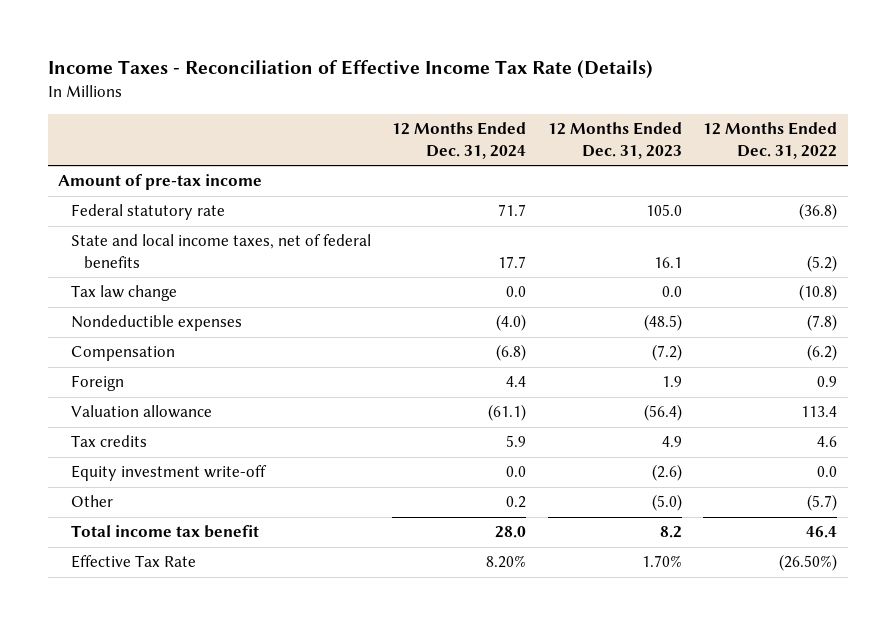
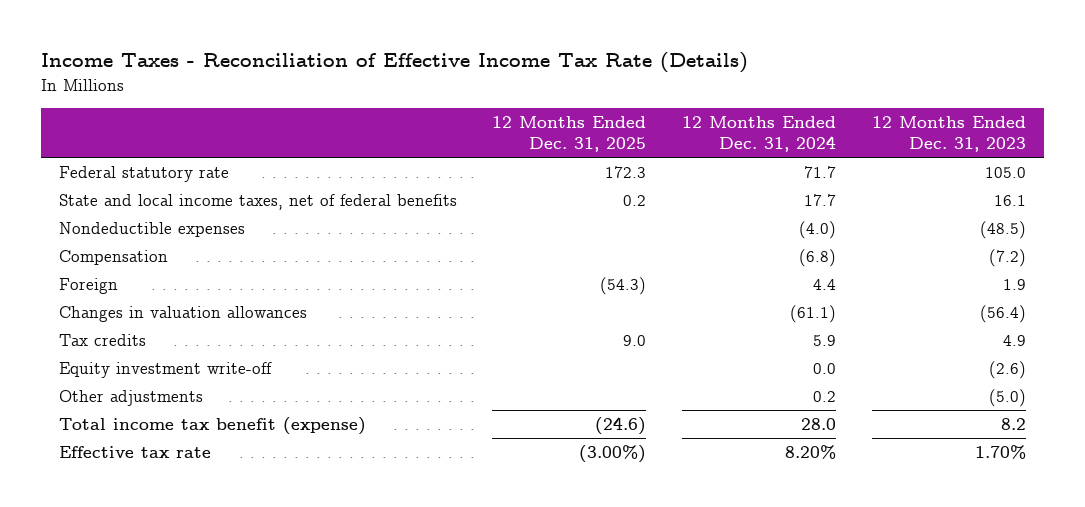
[703,122,838,159] 12 Months Ended Dec. 31, 2022 -> none
none -> [492,116,647,153] 12 Months Ended Dec. 31, 2025
[58,174,263,191] Amount of pre-tax income -> none
[71,285,178,302] Tax law change -> none
[71,405,213,419] Valuation allowance -> [58,306,307,323] Changes in valuation allowances
[71,495,114,508] Other -> [58,390,203,407] Other adjustments
[71,525,260,539] Total income tax benefit -> [58,417,366,436] Total income tax benefit (expense)
[71,555,197,569] Effective Tax Rate -> [58,446,211,459] Effective tax rate

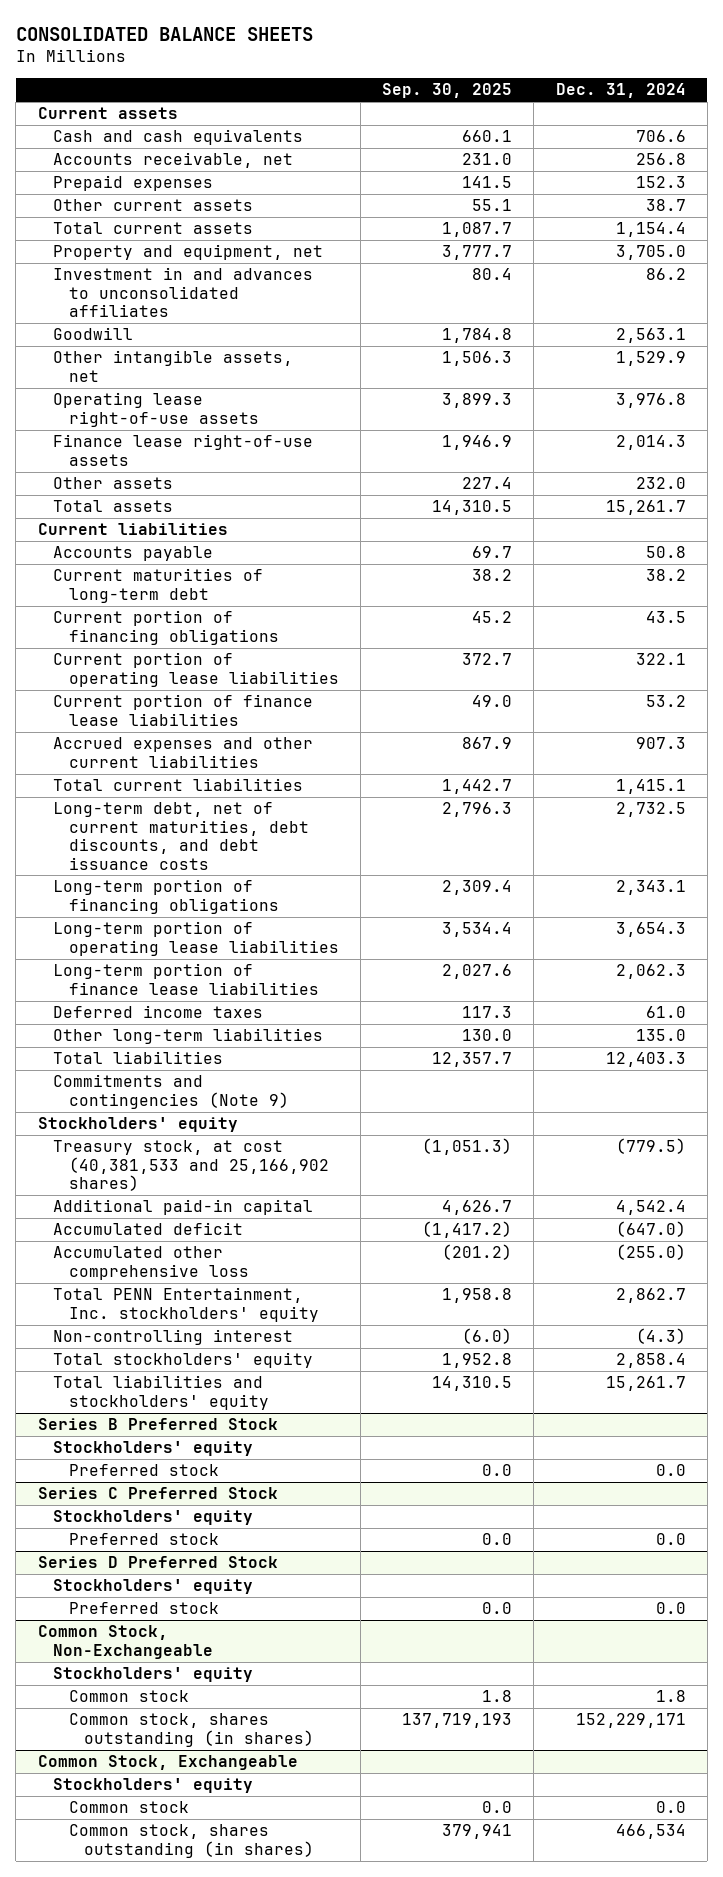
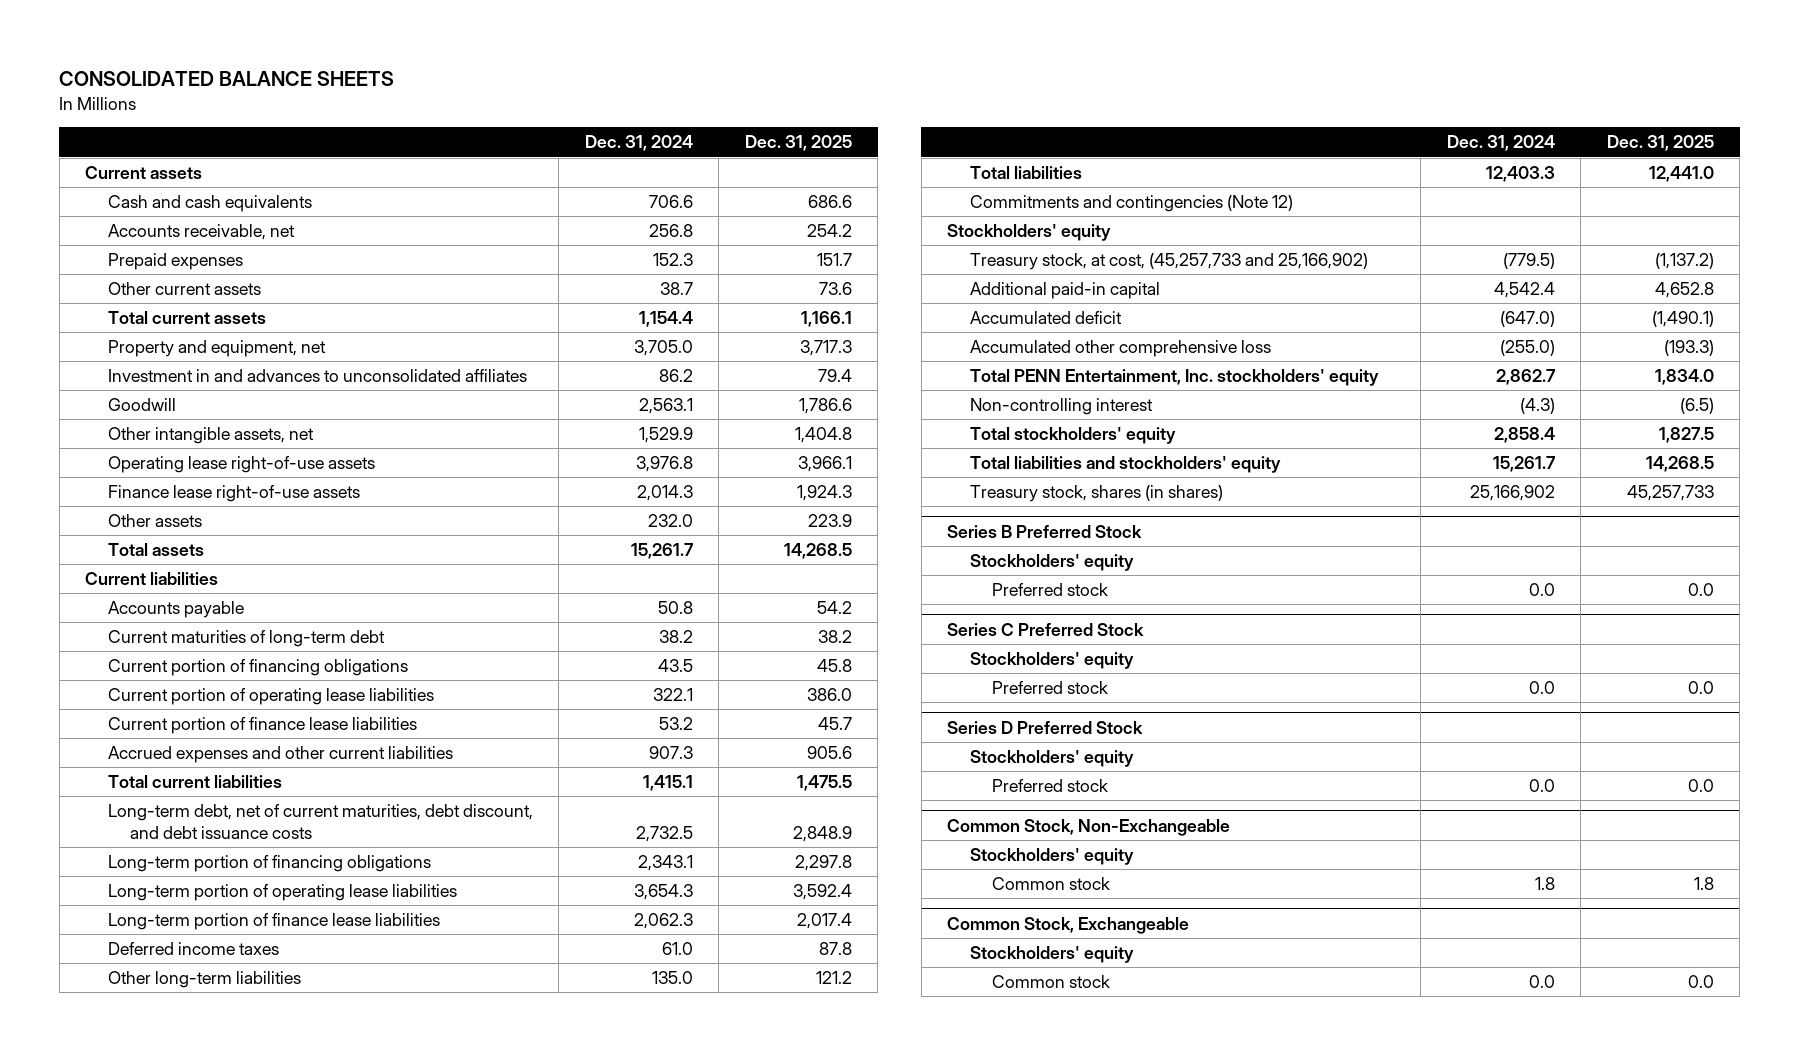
[382,83,513,99] Sep. 30, 2025 -> none
none -> [744,135,852,152] Dec. 31, 2025
[53,802,309,870] Long-term debt, net of current maturities, debt discounts, and debt issuance costs -> [107,804,533,839] Long-term debt, net of current maturities, debt discount, and debt issuance costs
[53,1074,289,1109] Commitments and contingencies (Note 9) -> [969,195,1293,213] Commitments and contingencies (Note 12)
[53,1140,329,1192] Treasury stock, at cost (40,381,533 and 25,166,902 shares) -> [969,253,1368,271] Treasury stock, at cost, (45,257,733 and 25,166,902)
none -> [969,485,1223,503] Treasury stock, shares (in shares)
[68,1713,315,1747] Common stock, shares outstanding (in shares) -> none
[68,1824,315,1858] Common stock, shares outstanding (in shares) -> none

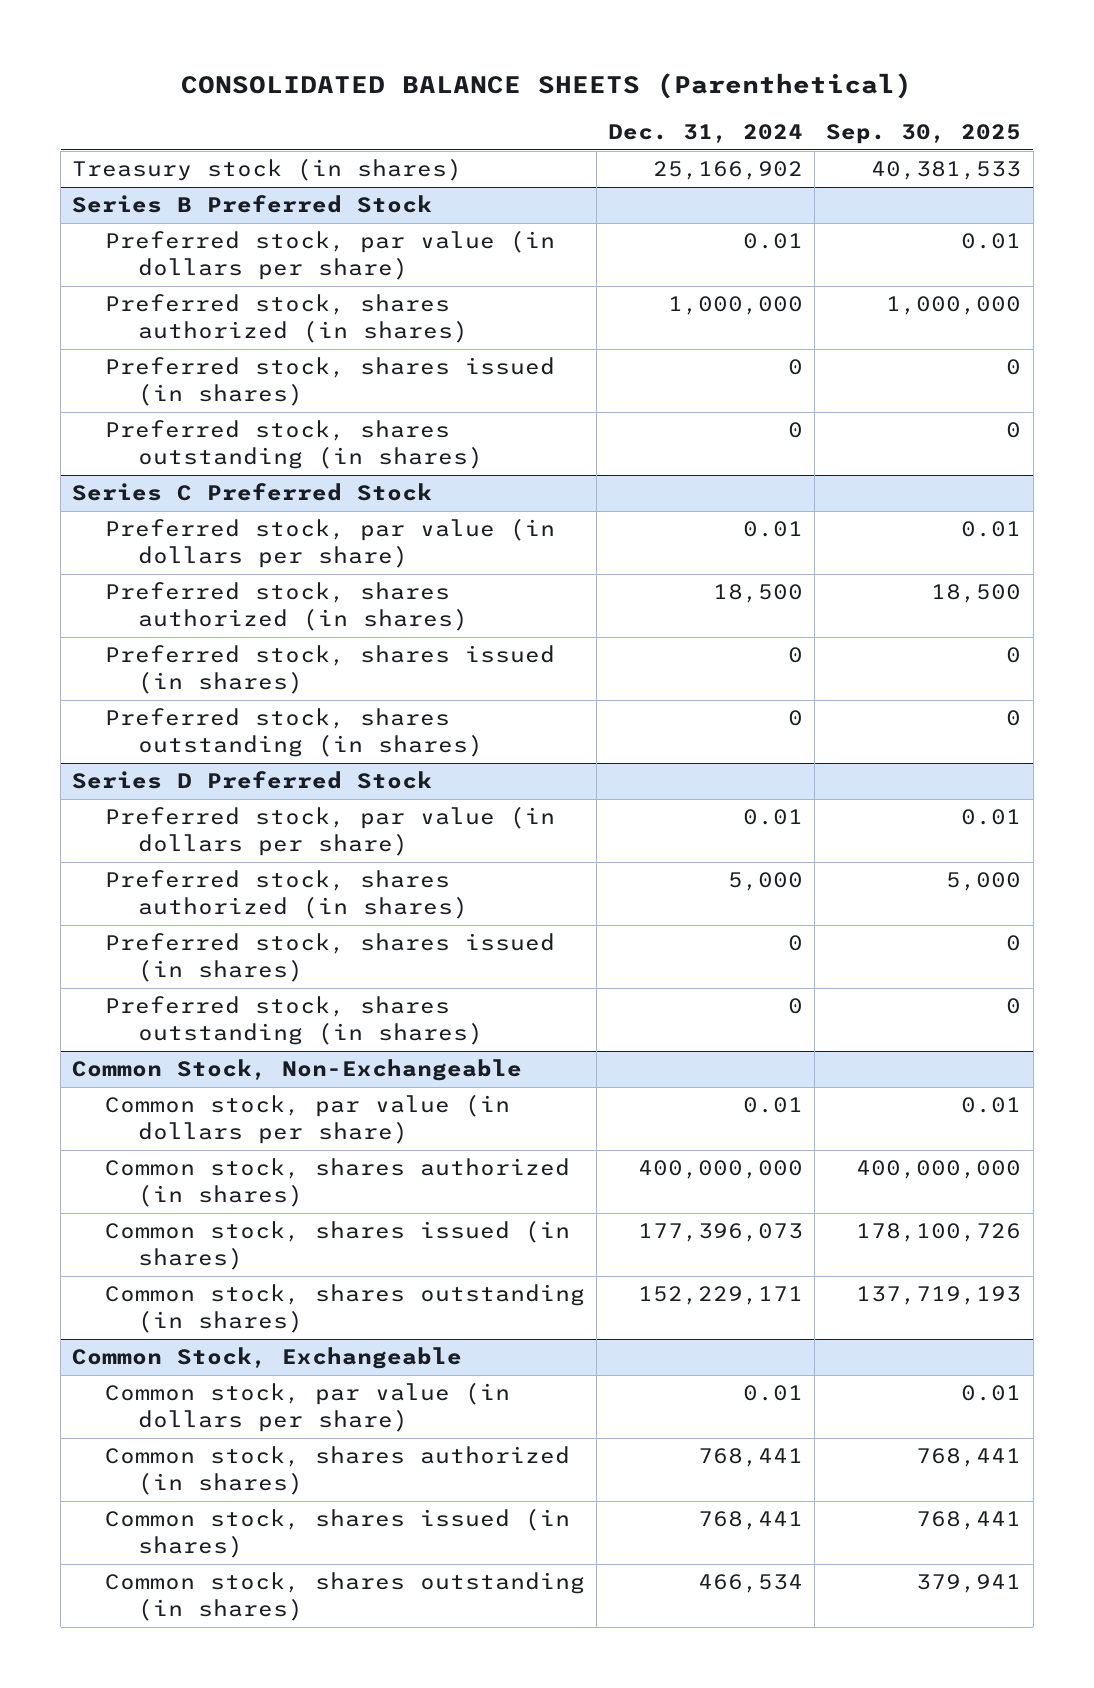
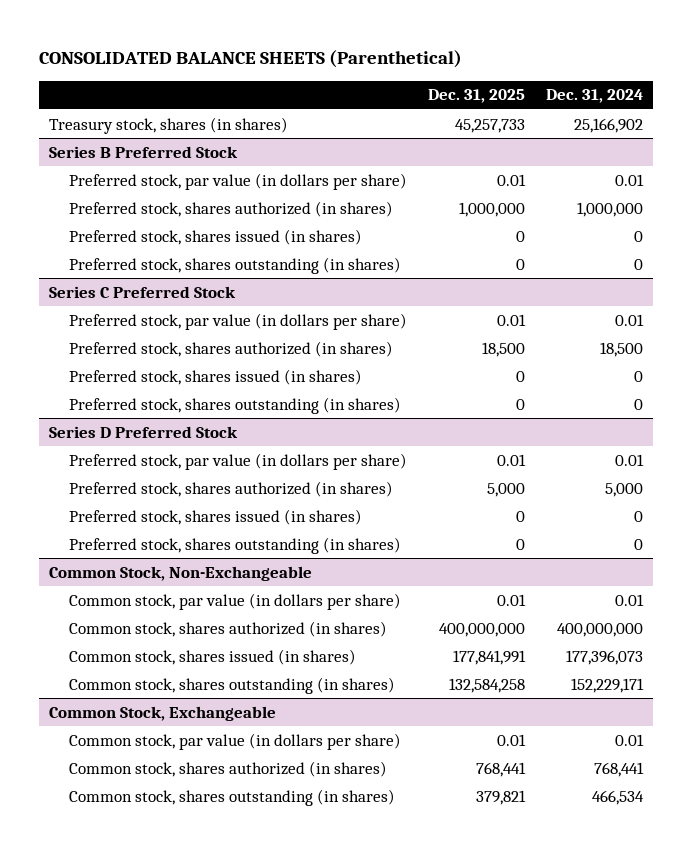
[826,124,1022,145] Sep. 30, 2025 -> none
none -> [427,89,525,104] Dec. 31, 2025
[72,158,463,182] Treasury stock (in shares) -> [49,116,289,134] Treasury stock, shares (in shares)
[105,1508,571,1559] Common stock, shares issued (in shares) -> none

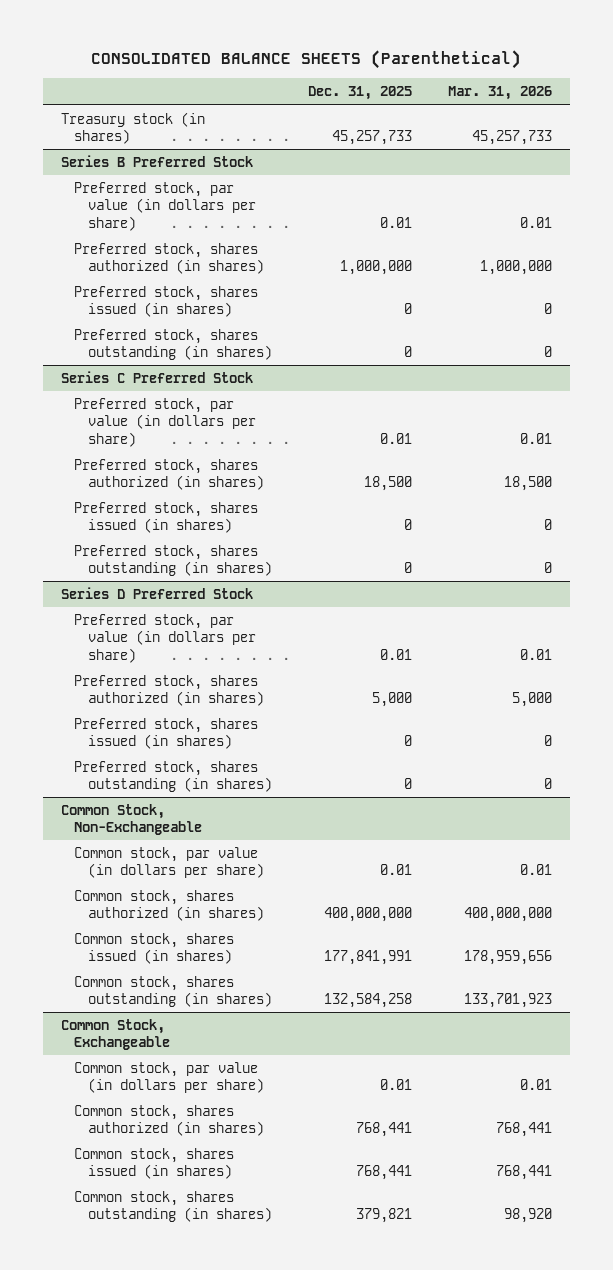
[545,89,643,104] Dec. 31, 2024 -> none
none -> [447,86,552,101] Mar. 31, 2026
[49,116,289,134] Treasury stock, shares (in shares) -> [60,111,205,145] Treasury stock (in shares)
none -> [74,1147,235,1180] Common stock, shares issued (in shares)

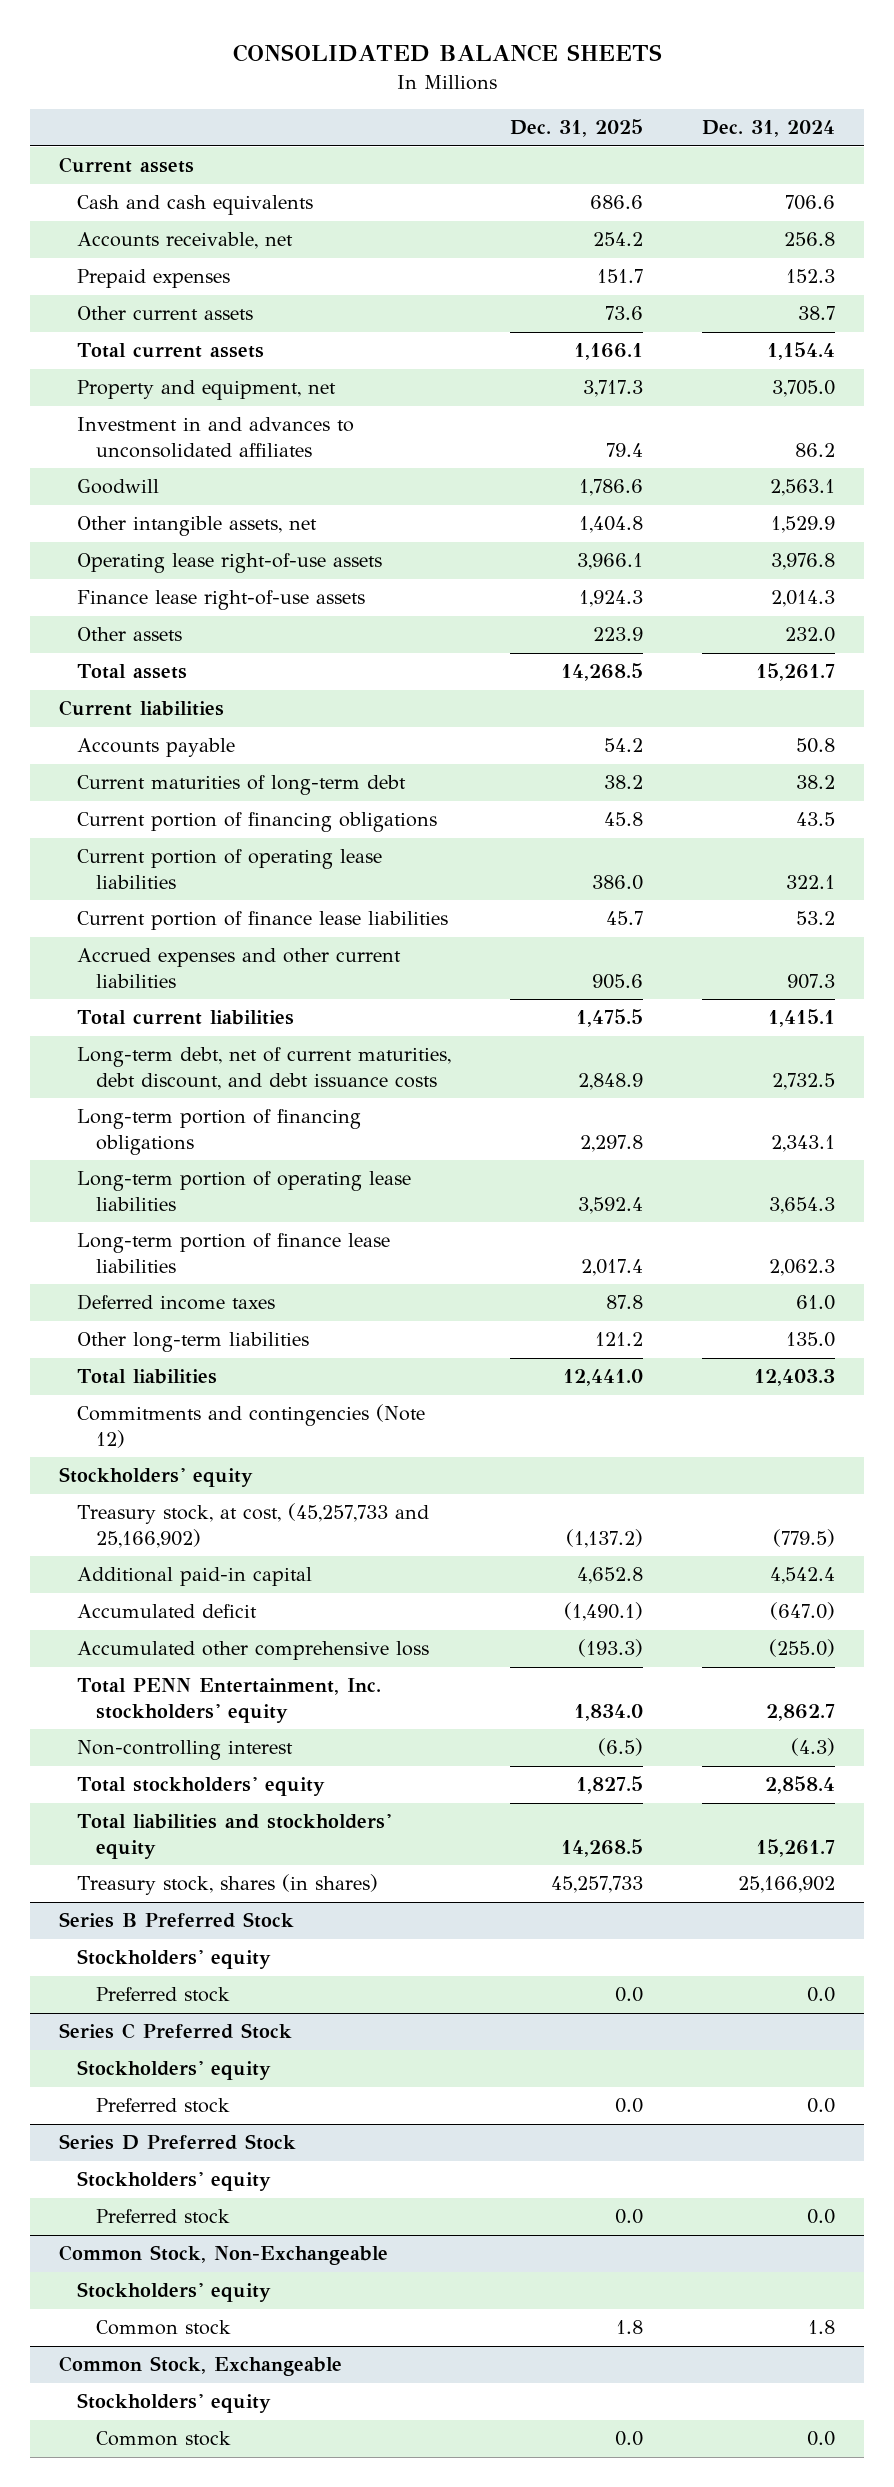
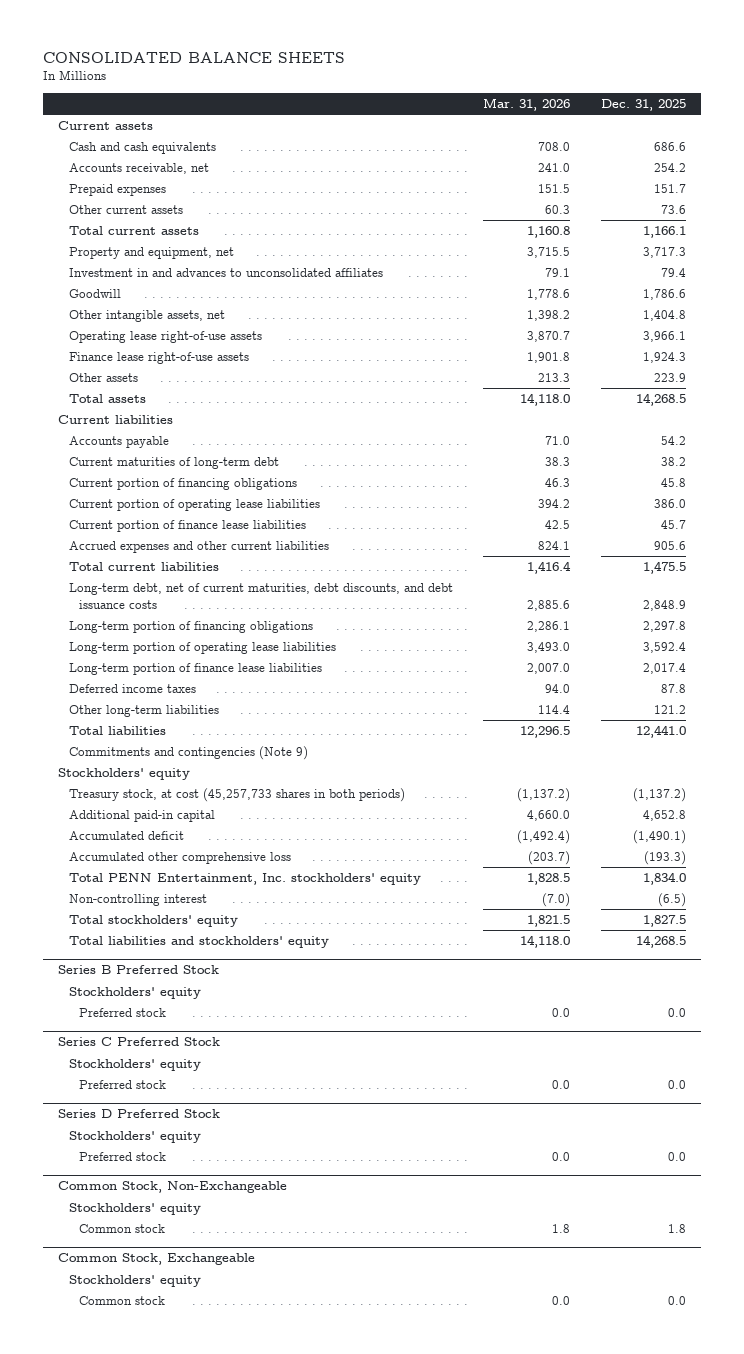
[701,120,835,138] Dec. 31, 2024 -> none
none -> [483,97,571,111] Mar. 31, 2026
[77,1047,452,1090] Long-term debt, net of current maturities, debt discount, and debt issuance costs -> [68,583,453,609] Long-term debt, net of current maturities, debt discounts, and debt issuance costs
[77,1404,426,1448] Commitments and contingencies (Note 12) -> [68,746,308,761] Commitments and contingencies (Note 9)
[77,1503,430,1548] Treasury stock, at cost, (45,257,733 and 25,166,902) -> [68,788,405,803] Treasury stock, at cost (45,257,733 shares in both periods)
[77,1874,379,1896] Treasury stock, shares (in shares) -> none

